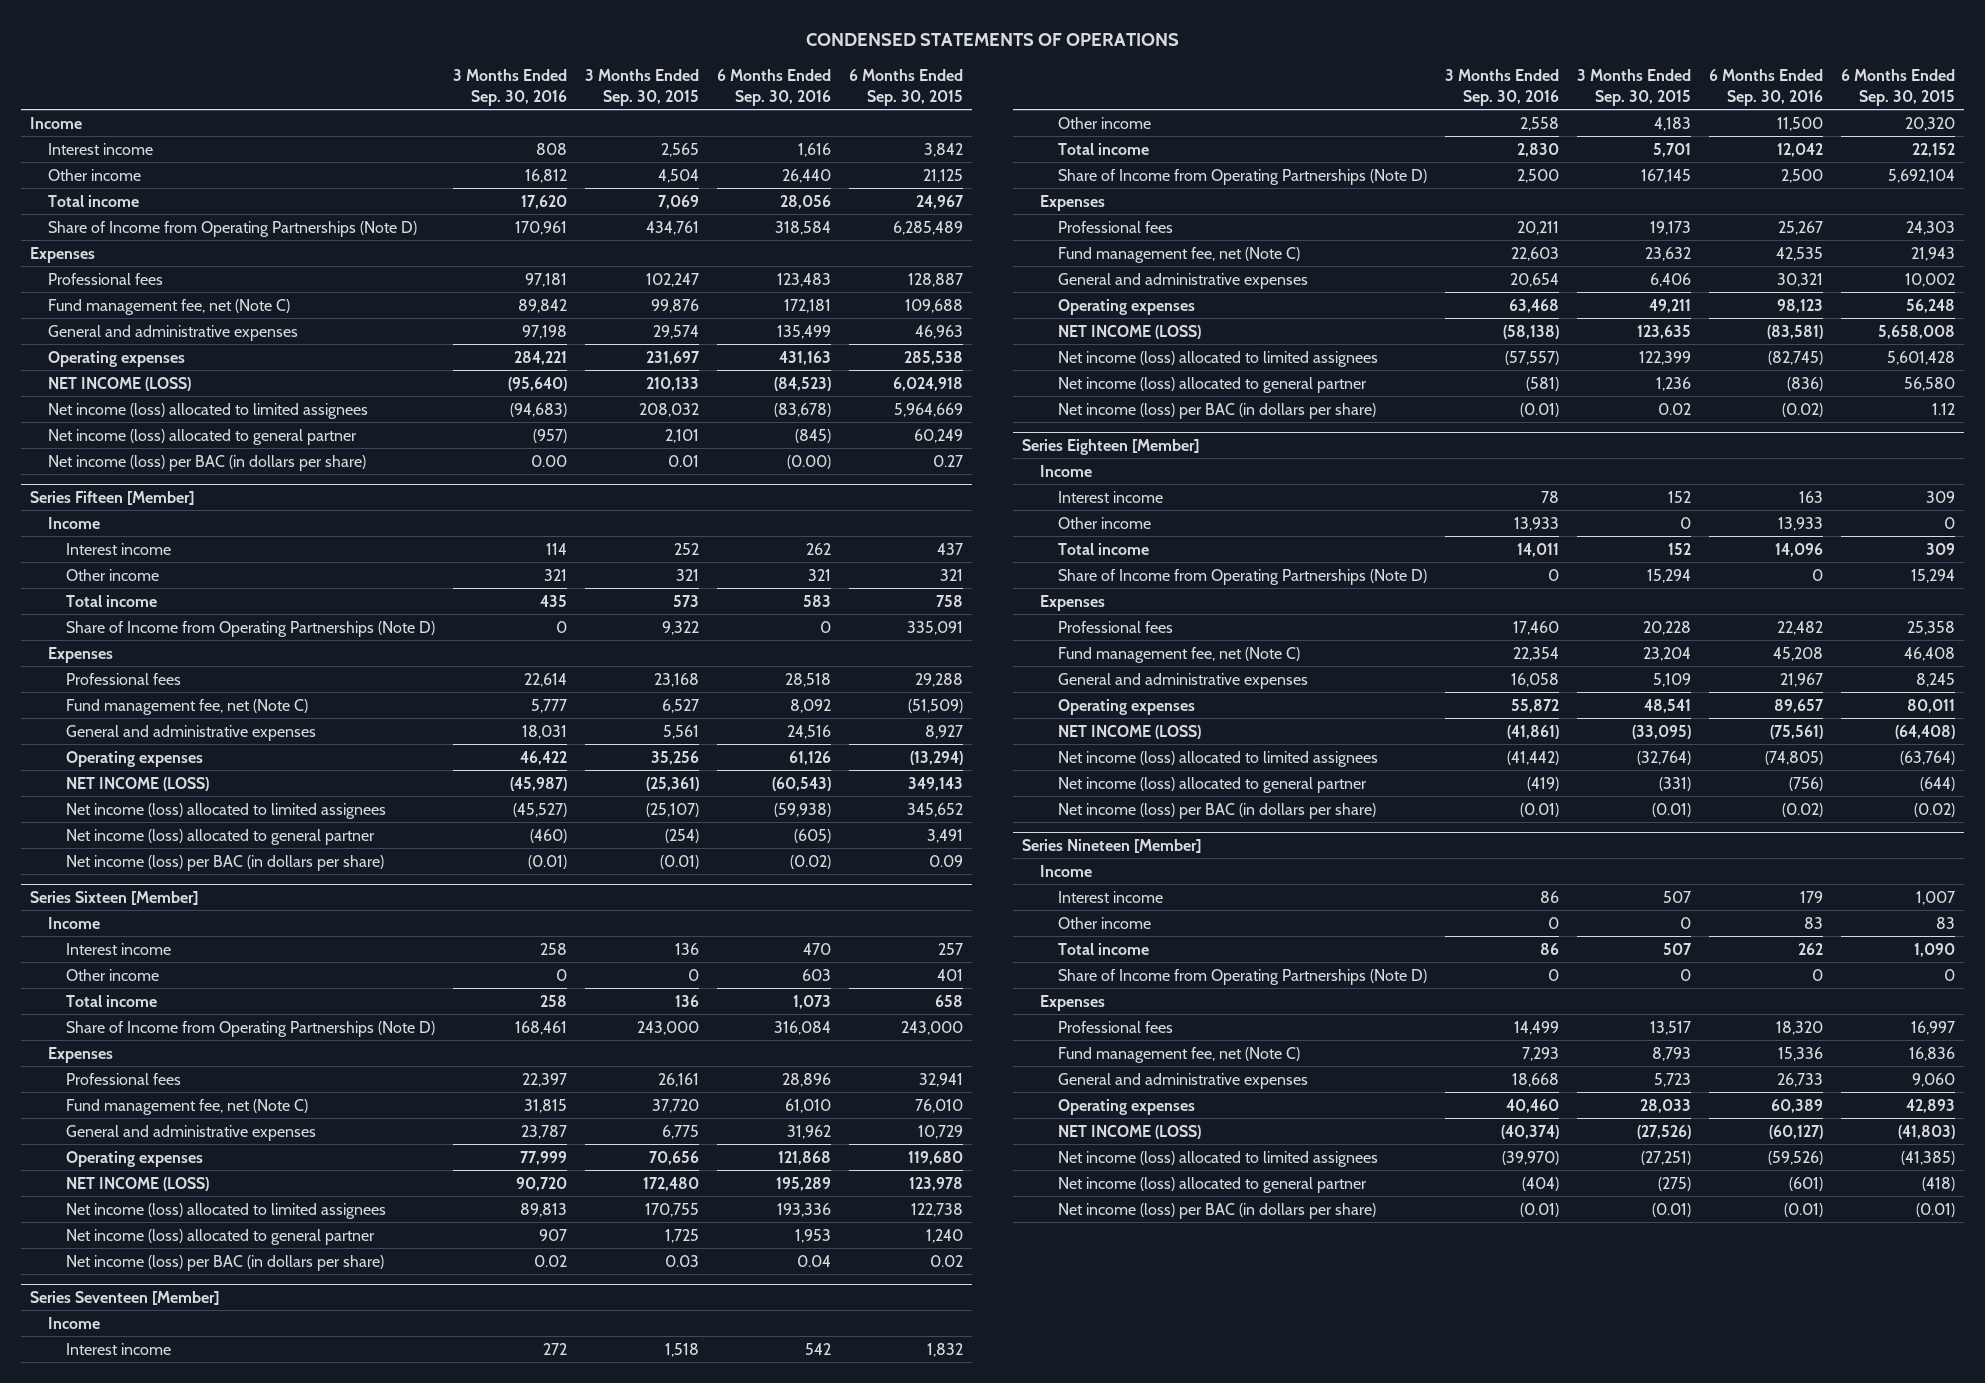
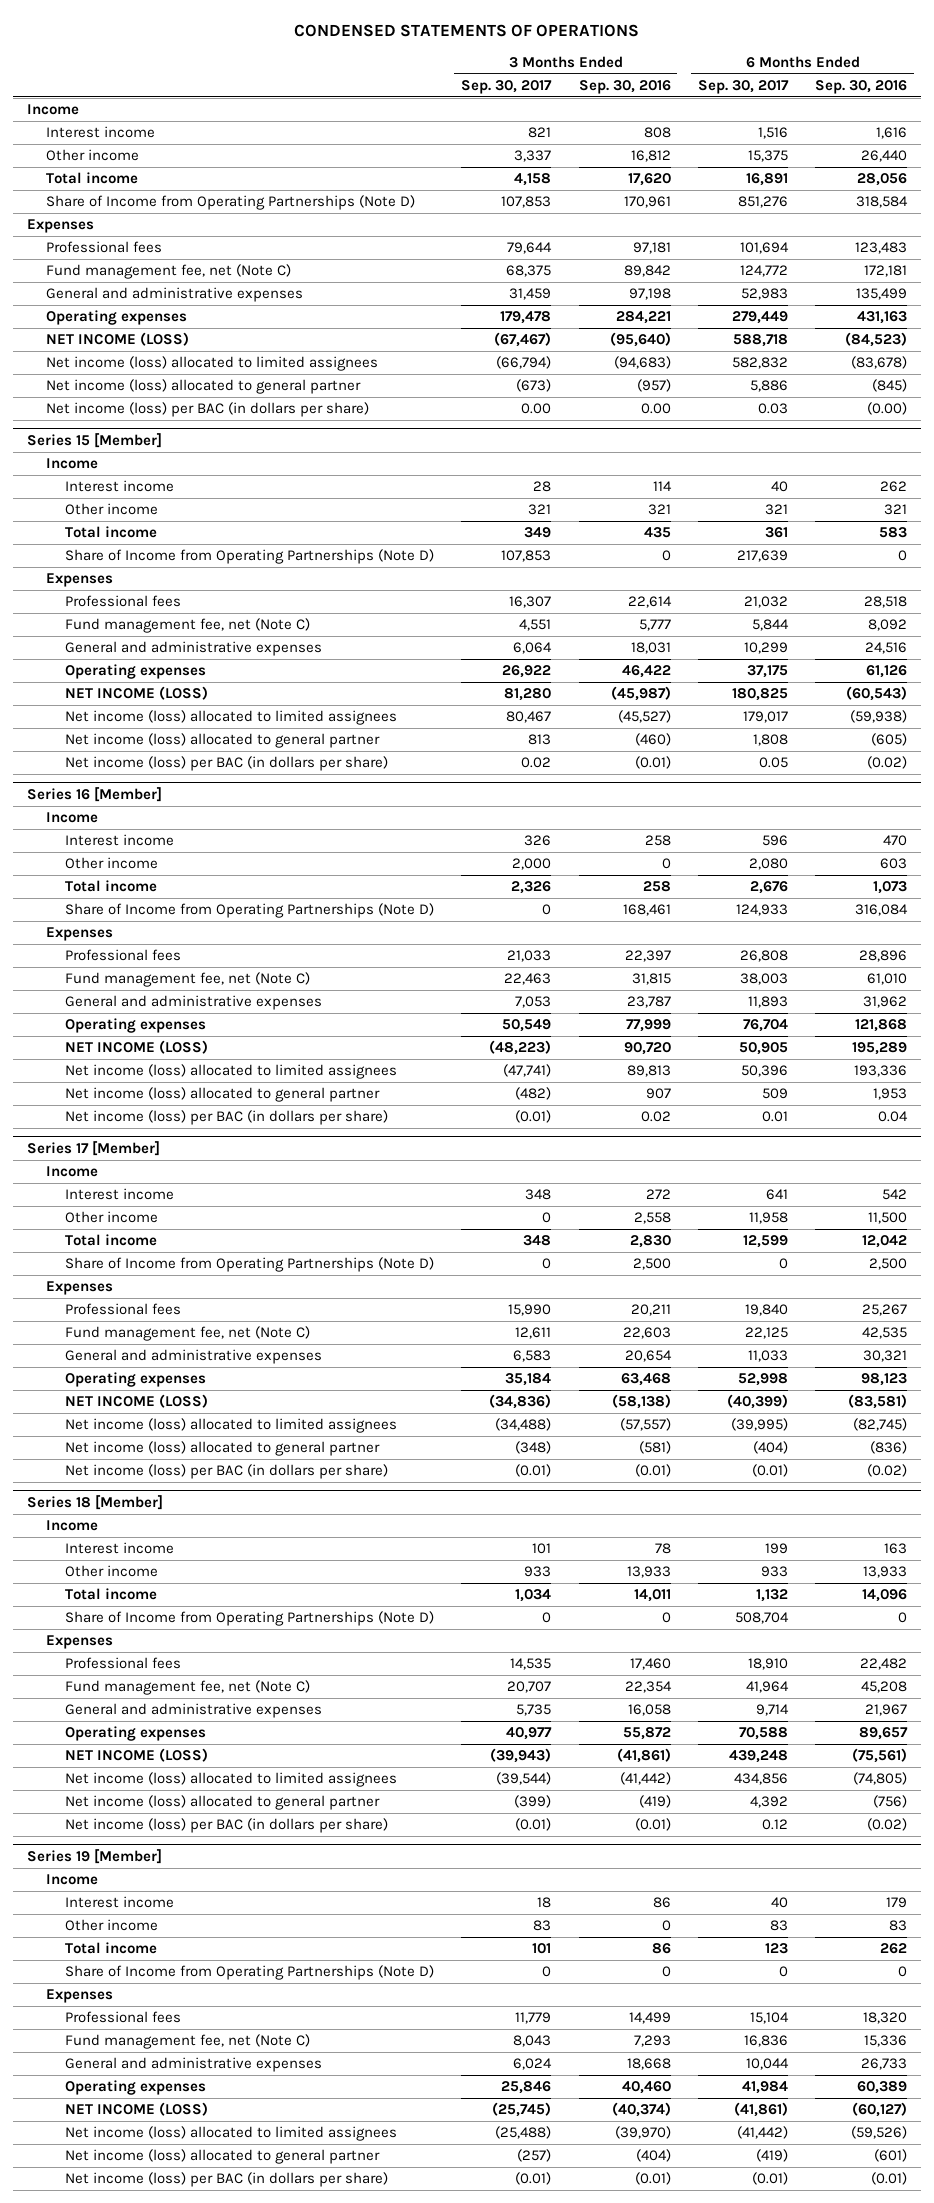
[585,69,700,106] 3 Months Ended Sep. 30, 2015 -> none
[849,69,964,106] 6 Months Ended Sep. 30, 2015 -> none
none -> [461,80,553,95] Sep. 30, 2017
none -> [698,80,790,95] Sep. 30, 2017
[30,490,195,505] Series Fifteen [Member] -> [26,432,162,448] Series 15 [Member]
[30,890,199,905] Series Sixteen [Member] -> [26,786,162,802] Series 16 [Member]
[30,1290,220,1305] Series Seventeen [Member] -> [26,1140,160,1156] Series 17 [Member]
[1021,438,1199,455] Series Eighteen [Member] -> [26,1494,163,1510] Series 18 [Member]
[1021,838,1201,853] Series Nineteen [Member] -> [26,1848,162,1864] Series 19 [Member]

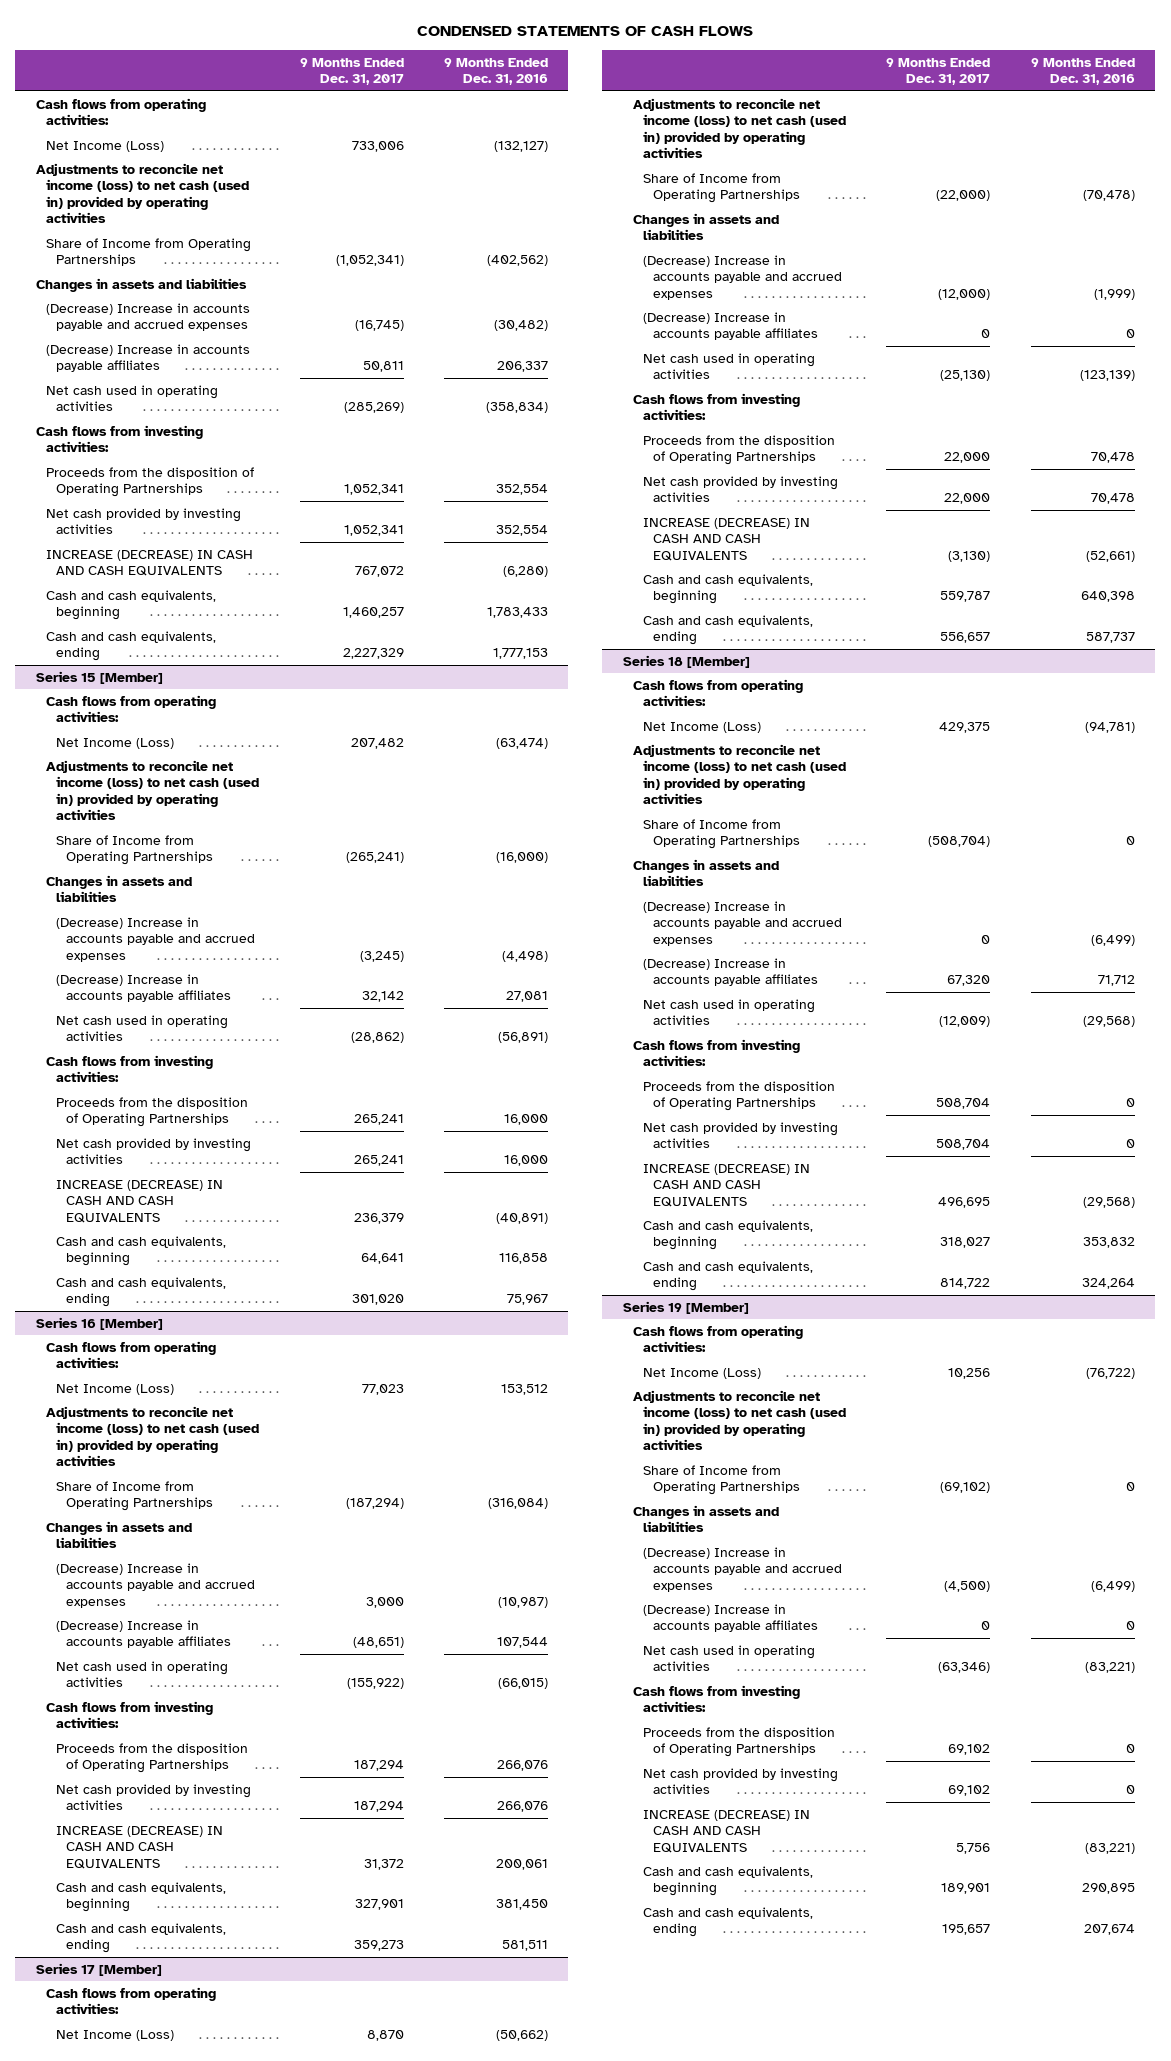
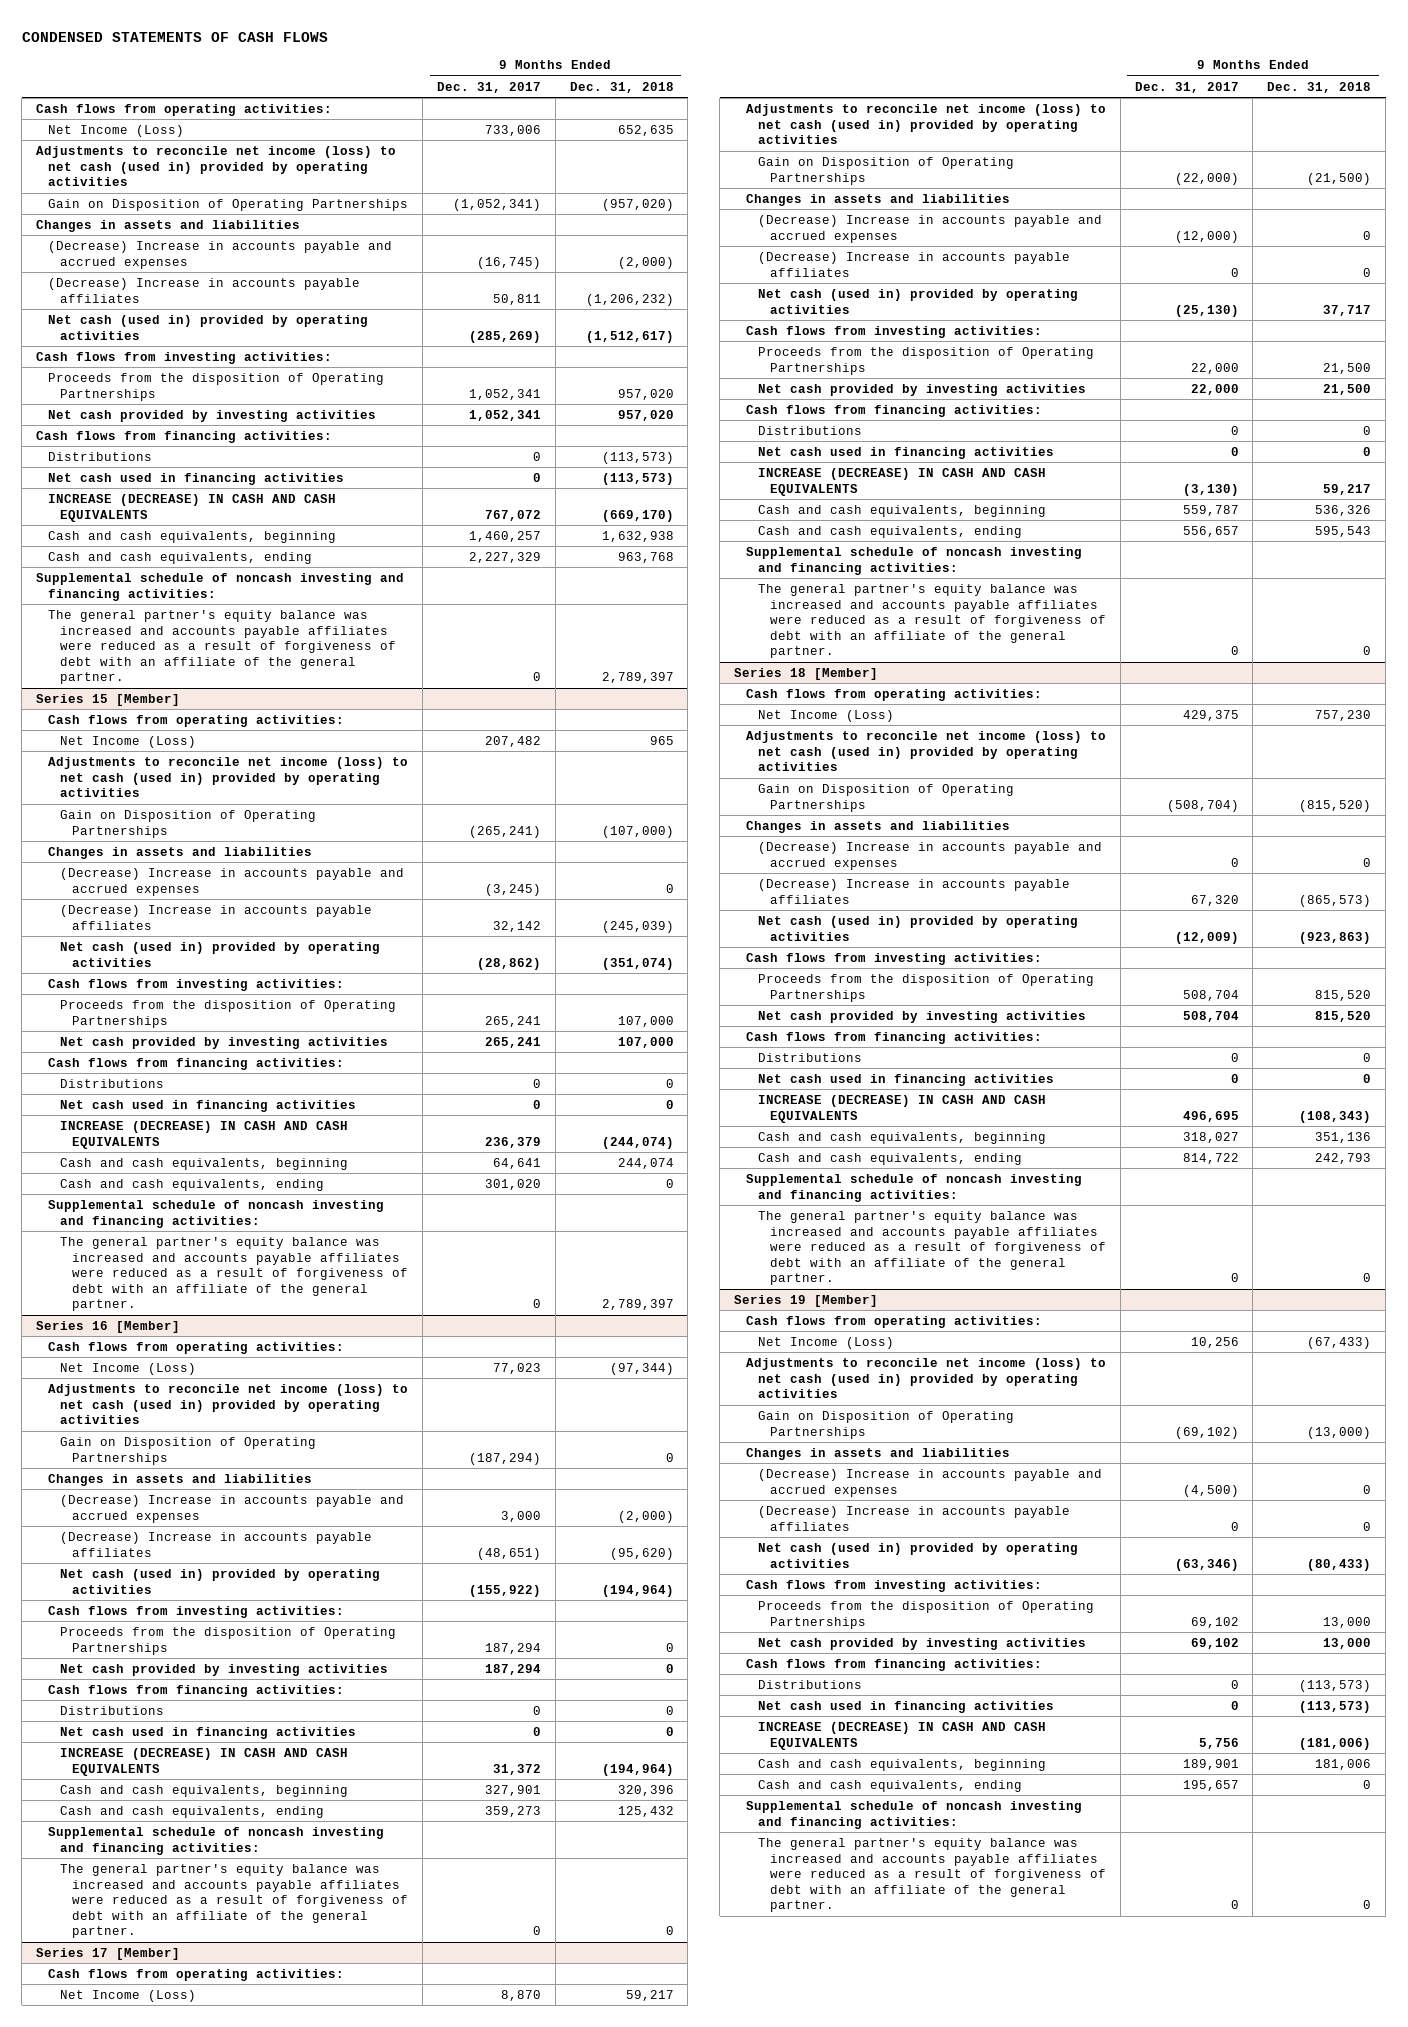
[444,57,549,86] 9 Months Ended Dec. 31, 2016 -> none
none -> [569,81,674,93] Dec. 31, 2018
[45,237,251,267] Share of Income from Operating Partnerships -> [48,198,409,211] Gain on Disposition of Operating Partnerships
[45,384,218,412] Net cash used in operating activities -> [48,314,369,340] Net cash (used in) provided by operating activities
none -> [36,430,333,443] Cash flows from financing activities:
none -> [48,451,153,461] Distributions
none -> [48,472,345,485] Net cash used in financing activities
none -> [36,572,405,601] Supplemental schedule of noncash investing and financing activities:
none -> [48,609,397,685] The general partner's equity balance was increased and accounts payable affiliates were reduced as a result of forgiveness of debt with an affiliate of the general partner.
[55,834,214,866] Share of Income from Operating Partnerships -> [60,809,317,838] Gain on Disposition of Operating Partnerships
[55,1014,228,1042] Net cash used in operating activities -> [60,941,381,967] Net cash (used in) provided by operating activities
none -> [48,1057,345,1070] Cash flows from financing activities:
none -> [60,1078,165,1088] Distributions
none -> [60,1099,357,1112] Net cash used in financing activities
none -> [48,1199,385,1228] Supplemental schedule of noncash investing and financing activities:
none -> [60,1236,409,1312] The general partner's equity balance was increased and accounts payable affiliates were reduced as a result of forgiveness of debt with an affiliate of the general partner.
[55,1480,214,1512] Share of Income from Operating Partnerships -> [60,1436,317,1465] Gain on Disposition of Operating Partnerships
[55,1660,228,1688] Net cash used in operating activities -> [60,1568,381,1594] Net cash (used in) provided by operating activities
none -> [48,1684,345,1697] Cash flows from financing activities:
none -> [60,1705,165,1715] Distributions
none -> [60,1726,357,1739] Net cash used in financing activities
none -> [48,1826,385,1855] Supplemental schedule of noncash investing and financing activities:
none -> [60,1863,409,1939] The general partner's equity balance was increased and accounts payable affiliates were reduced as a result of forgiveness of debt with an affiliate of the general partner.
[642,172,800,204] Share of Income from Operating Partnerships -> [757,156,1014,185] Gain on Disposition of Operating Partnerships
[642,352,815,380] Net cash used in operating activities -> [757,288,1078,314] Net cash (used in) provided by operating activities
none -> [745,404,1042,417] Cash flows from financing activities:
none -> [757,425,862,435] Distributions
none -> [757,446,1054,459] Net cash used in financing activities
none -> [745,546,1082,575] Supplemental schedule of noncash investing and financing activities:
none -> [757,583,1106,659] The general partner's equity balance was increased and accounts payable affiliates were reduced as a result of forgiveness of debt with an affiliate of the general partner.
[642,818,800,850] Share of Income from Operating Partnerships -> [757,783,1014,812] Gain on Disposition of Operating Partnerships
[642,998,815,1026] Net cash used in operating activities -> [757,915,1078,941] Net cash (used in) provided by operating activities
none -> [745,1031,1042,1044] Cash flows from financing activities:
none -> [757,1052,862,1062] Distributions
none -> [757,1073,1054,1086] Net cash used in financing activities
none -> [745,1173,1082,1202] Supplemental schedule of noncash investing and financing activities:
none -> [757,1210,1106,1286] The general partner's equity balance was increased and accounts payable affiliates were reduced as a result of forgiveness of debt with an affiliate of the general partner.
[642,1464,800,1496] Share of Income from Operating Partnerships -> [757,1410,1014,1439] Gain on Disposition of Operating Partnerships
[642,1644,815,1672] Net cash used in operating activities -> [757,1542,1078,1568] Net cash (used in) provided by operating activities
none -> [745,1658,1042,1671] Cash flows from financing activities:
none -> [757,1679,862,1689] Distributions
none -> [757,1700,1054,1713] Net cash used in financing activities
none -> [745,1800,1082,1829] Supplemental schedule of noncash investing and financing activities:
none -> [757,1837,1106,1913] The general partner's equity balance was increased and accounts payable affiliates were reduced as a result of forgiveness of debt with an affiliate of the general partner.

